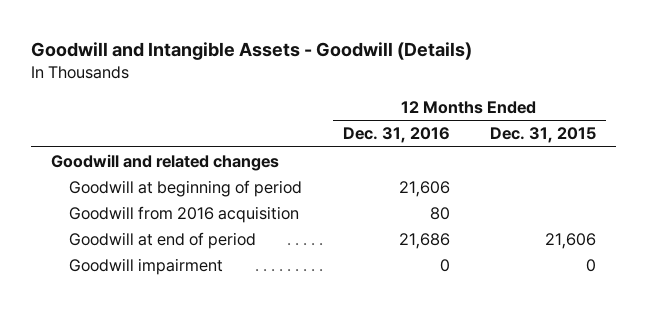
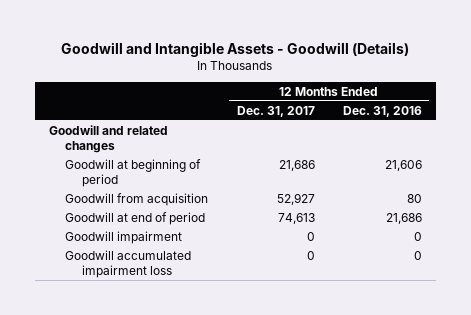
[490,127,597,144] Dec. 31, 2015 -> none
none -> [236,105,315,117] Dec. 31, 2017
[69,205,300,223] Goodwill from 2016 acquisition -> [65,192,209,206] Goodwill from acquisition
none -> [65,249,192,278] Goodwill accumulated impairment loss

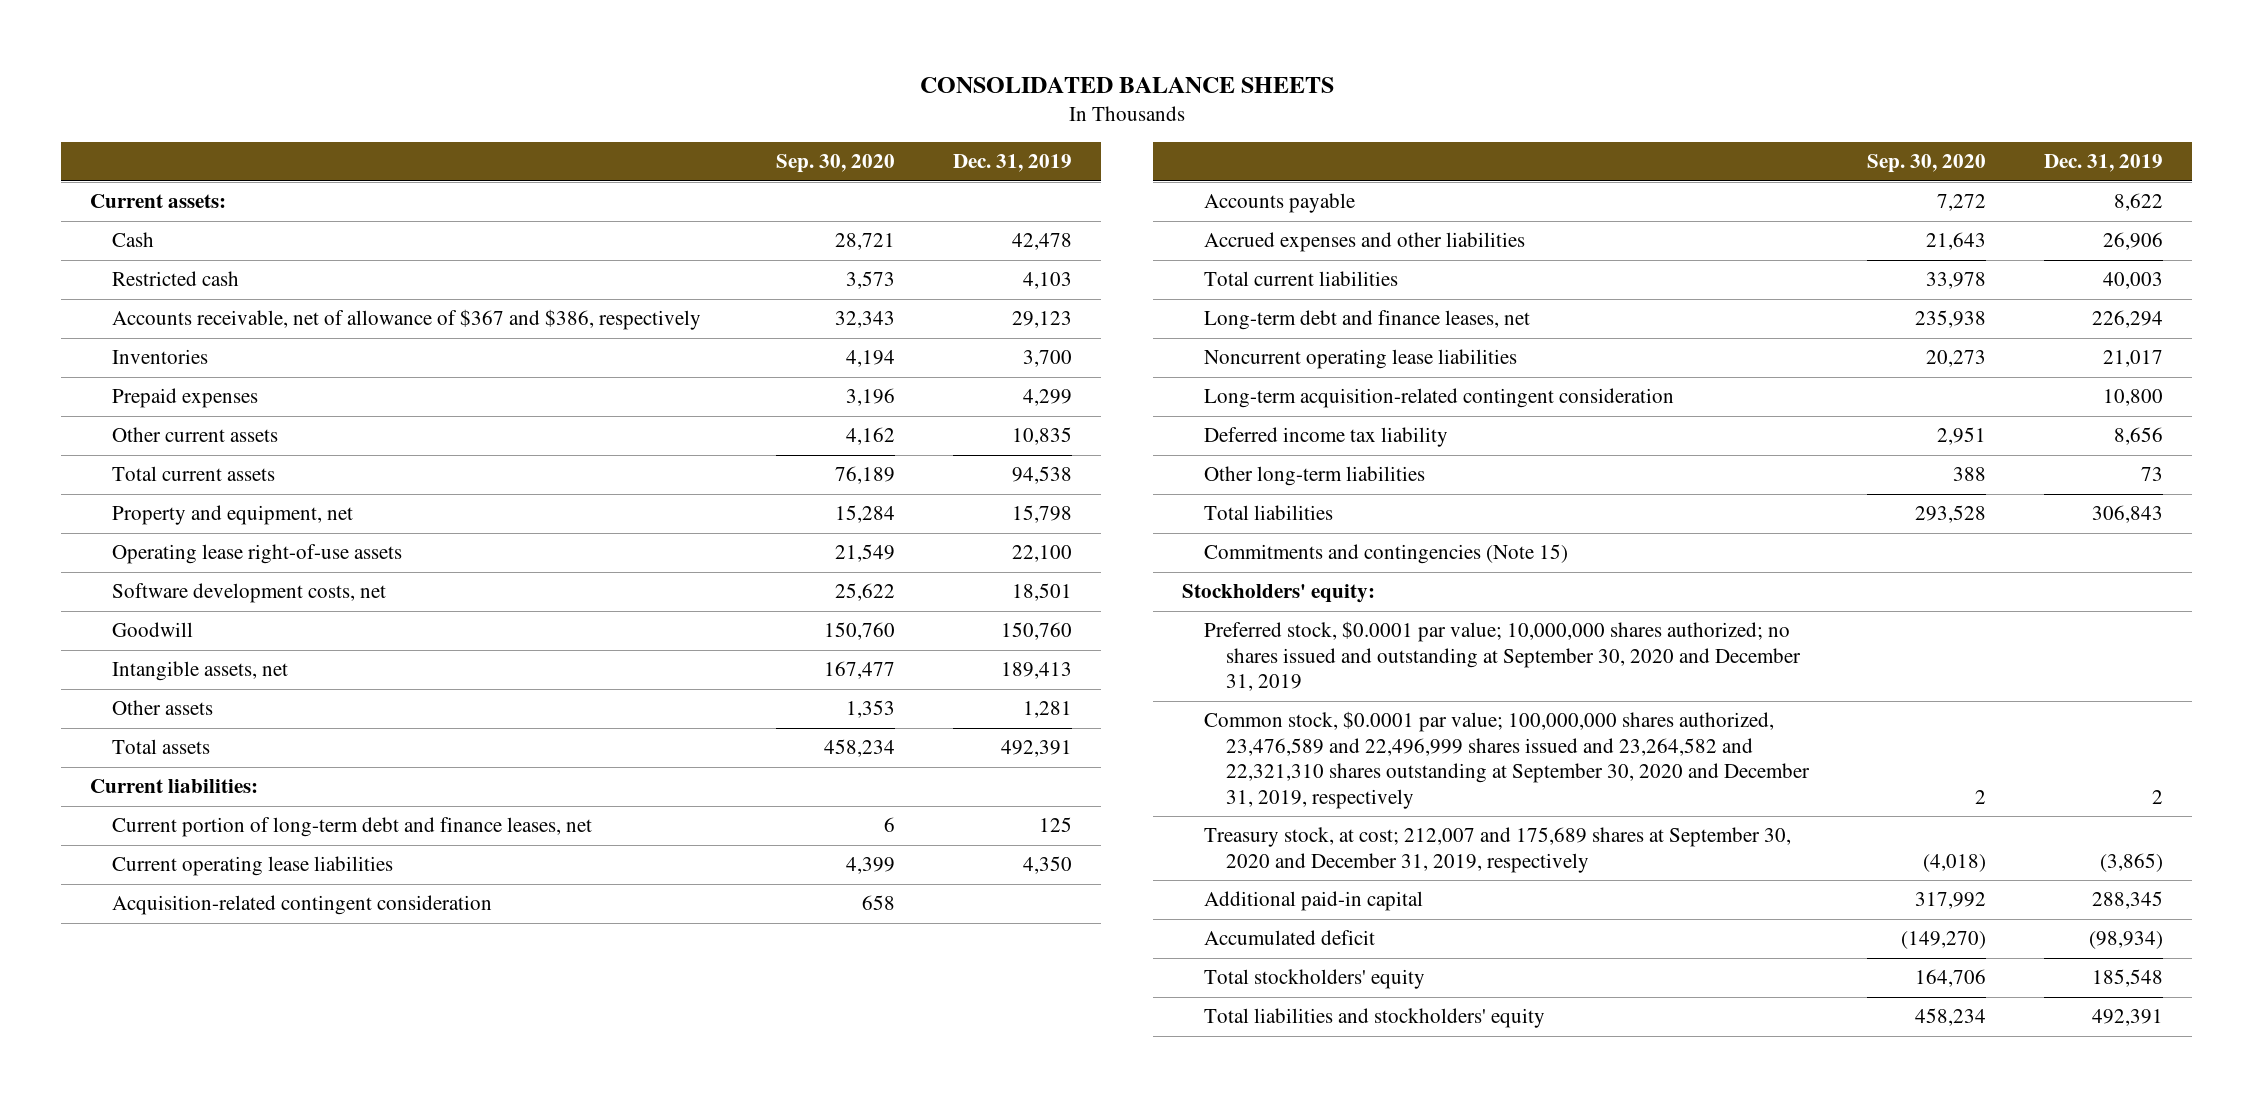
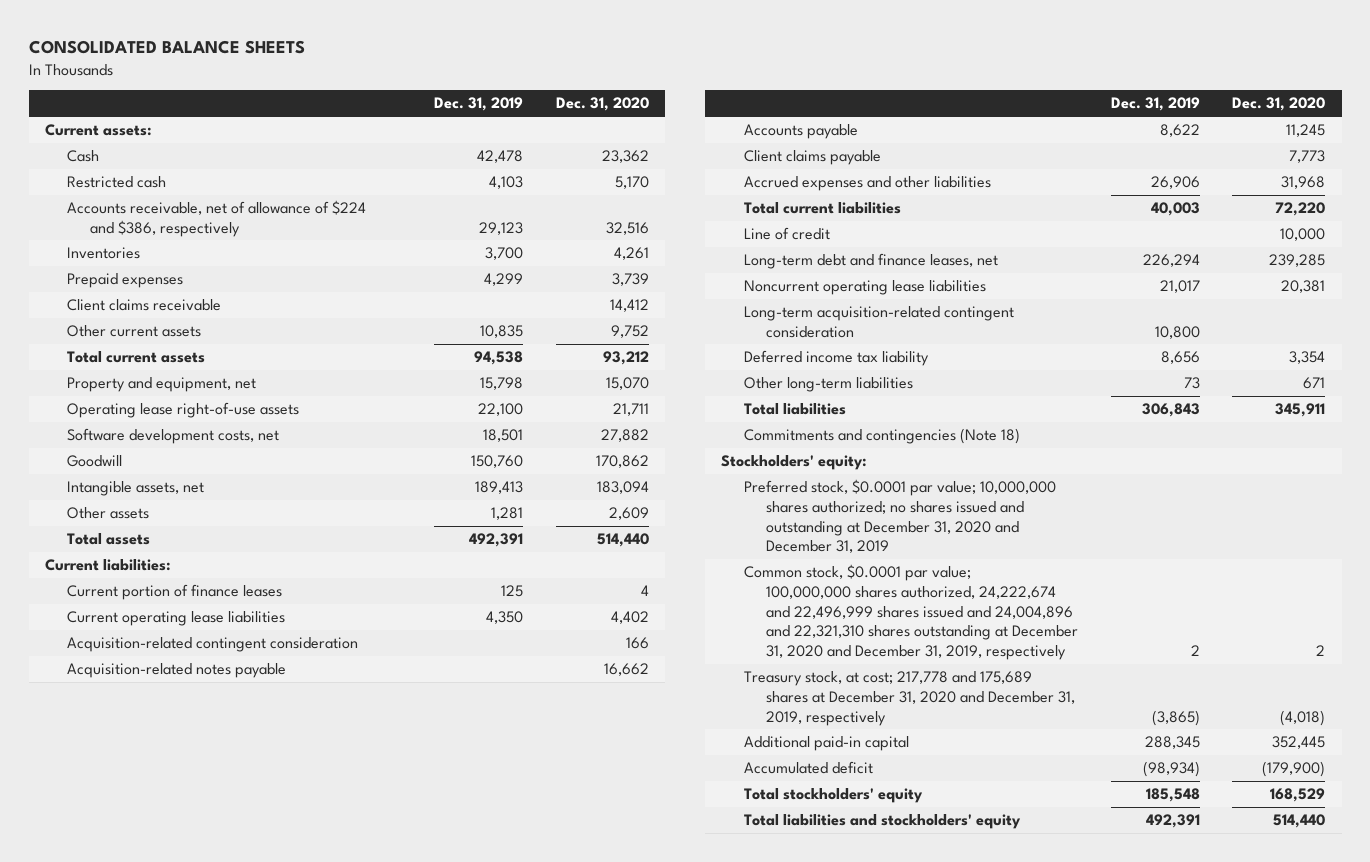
[775,154,895,174] Sep. 30, 2020 -> none
none -> [556,97,650,112] Dec. 31, 2020
[112,309,702,331] Accounts receivable, net of allowance of $367 and $386, respectively -> [67,200,367,237] Accounts receivable, net of allowance of $224 and $386, respectively
none -> [67,299,222,312] Client claims receivable
[112,817,593,838] Current portion of long-term debt and finance leases, net -> [67,584,283,601] Current portion of finance leases
none -> [67,663,287,679] Acquisition-related notes payable
none -> [743,150,881,166] Client claims payable
none -> [743,227,830,241] Line of credit
[1204,544,1569,565] Commitments and contingencies (Note 15) -> [743,428,1020,445] Commitments and contingencies (Note 18)
[1204,621,1802,692] Preferred stock, $0.0001 par value; 10,000,000 shares authorized; no shares issued and outstanding at September 30, 2020 and December 31, 2019 -> [743,479,1056,554] Preferred stock, $0.0001 par value; 10,000,000 shares authorized; no shares issued and outstanding at December 31, 2020 and December 31, 2019
[1204,711,1811,809] Common stock, $0.0001 par value; 100,000,000 shares authorized, 23,476,589 and 22,496,999 shares issued and 23,264,582 and 22,321,310 shares outstanding at September 30, 2020 and December 31, 2019, respectively -> [743,564,1079,660] Common stock, $0.0001 par value; 100,000,000 shares authorized, 24,222,674 and 22,496,999 shares issued and 24,004,896 and 22,321,310 shares outstanding at December 31, 2020 and December 31, 2019, respectively
[1204,827,1792,873] Treasury stock, at cost; 212,007 and 175,689 shares at September 30, 2020 and December 31, 2019, respectively -> [743,671,1076,726] Treasury stock, at cost; 217,778 and 175,689 shares at December 31, 2020 and December 31, 2019, respectively

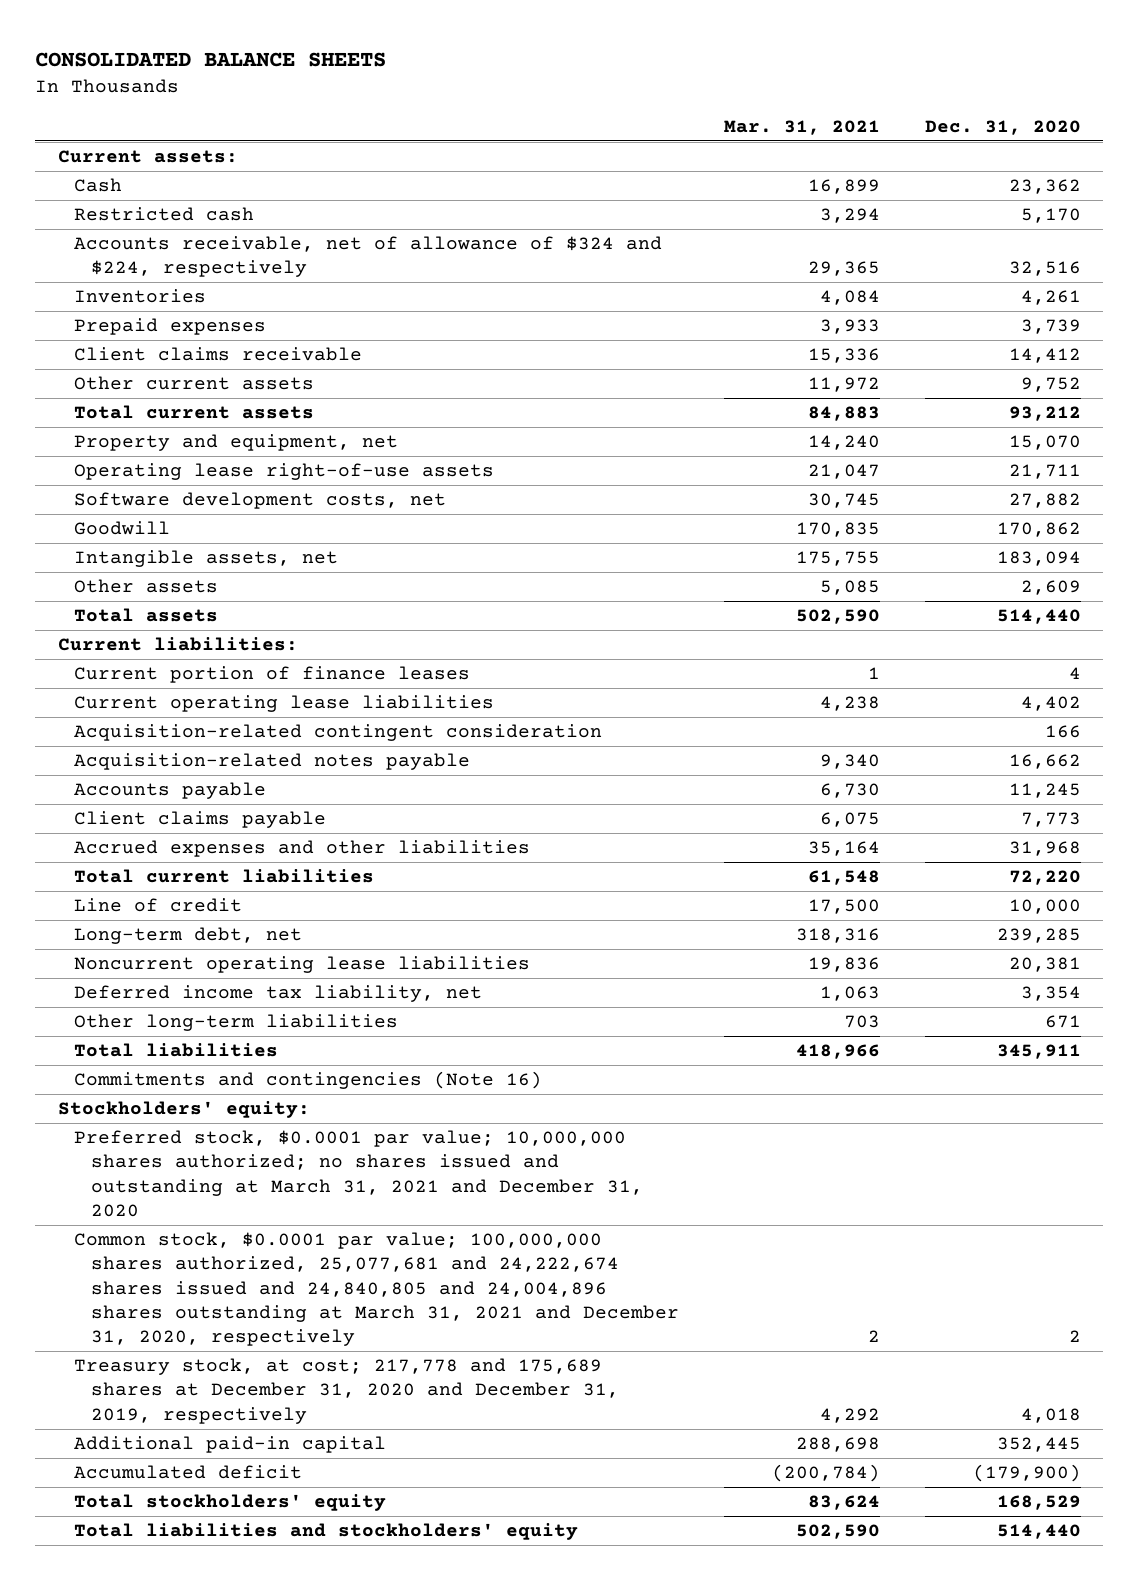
[434,97,524,112] Dec. 31, 2019 -> none
none -> [723,119,880,135] Mar. 31, 2021
[67,200,367,237] Accounts receivable, net of allowance of $224 and $386, respectively -> [74,236,663,278] Accounts receivable, net of allowance of $324 and $224, respectively
[743,253,998,270] Long-term debt and finance leases, net -> [74,927,303,945] Long-term debt, net
[743,306,1014,338] Long-term acquisition-related contingent consideration -> none
[743,350,929,367] Deferred income tax liability -> [74,985,483,1003] Deferred income tax liability, net
[743,428,1020,445] Commitments and contingencies (Note 18) -> [74,1071,543,1090] Commitments and contingencies (Note 16)
[743,479,1056,554] Preferred stock, $0.0001 par value; 10,000,000 shares authorized; no shares issued and outstanding at December 31, 2020 and December 31, 2019 -> [74,1130,644,1217] Preferred stock, $0.0001 par value; 10,000,000 shares authorized; no shares issued and outstanding at March 31, 2021 and December 31, 2020
[743,564,1079,660] Common stock, $0.0001 par value; 100,000,000 shares authorized, 24,222,674 and 22,496,999 shares issued and 24,004,896 and 22,321,310 shares outstanding at December 31, 2020 and December 31, 2019, respectively -> [74,1232,680,1347] Common stock, $0.0001 par value; 100,000,000 shares authorized, 25,077,681 and 24,222,674 shares issued and 24,840,805 and 24,004,896 shares outstanding at March 31, 2021 and December 31, 2020, respectively
[1280,709,1326,726] (4,018) -> [1020,1407,1081,1423] 4,018

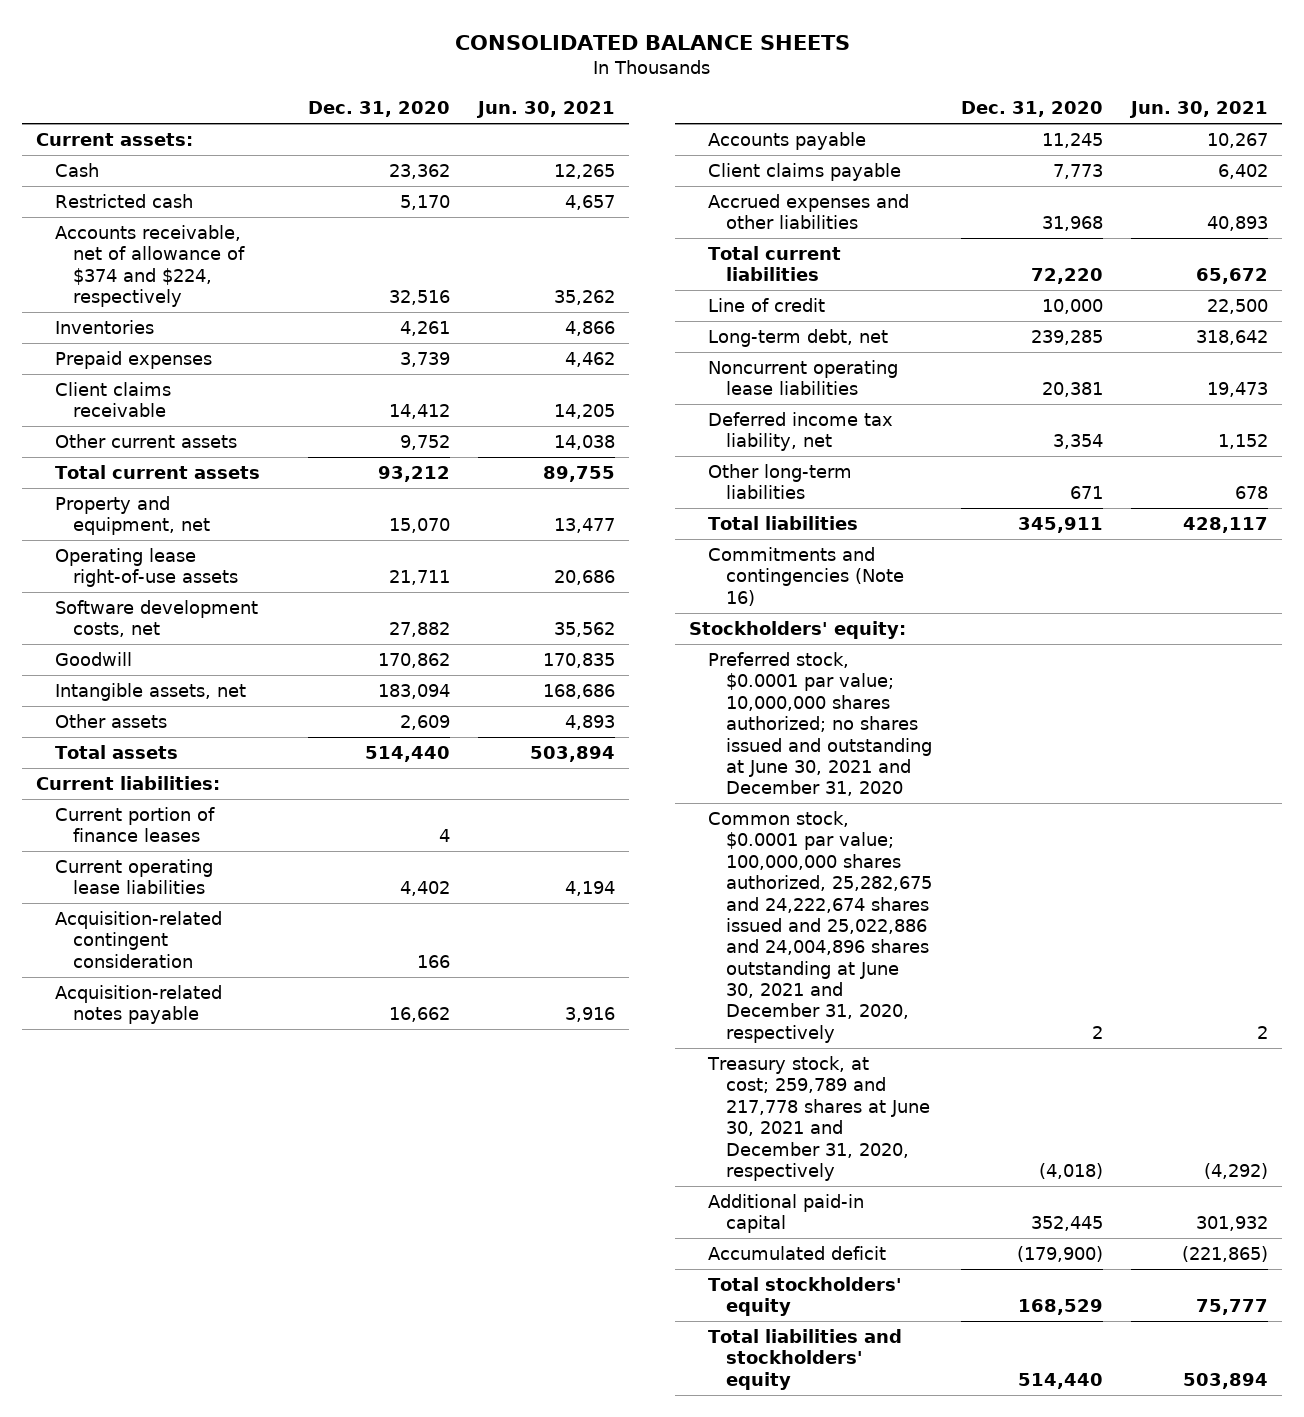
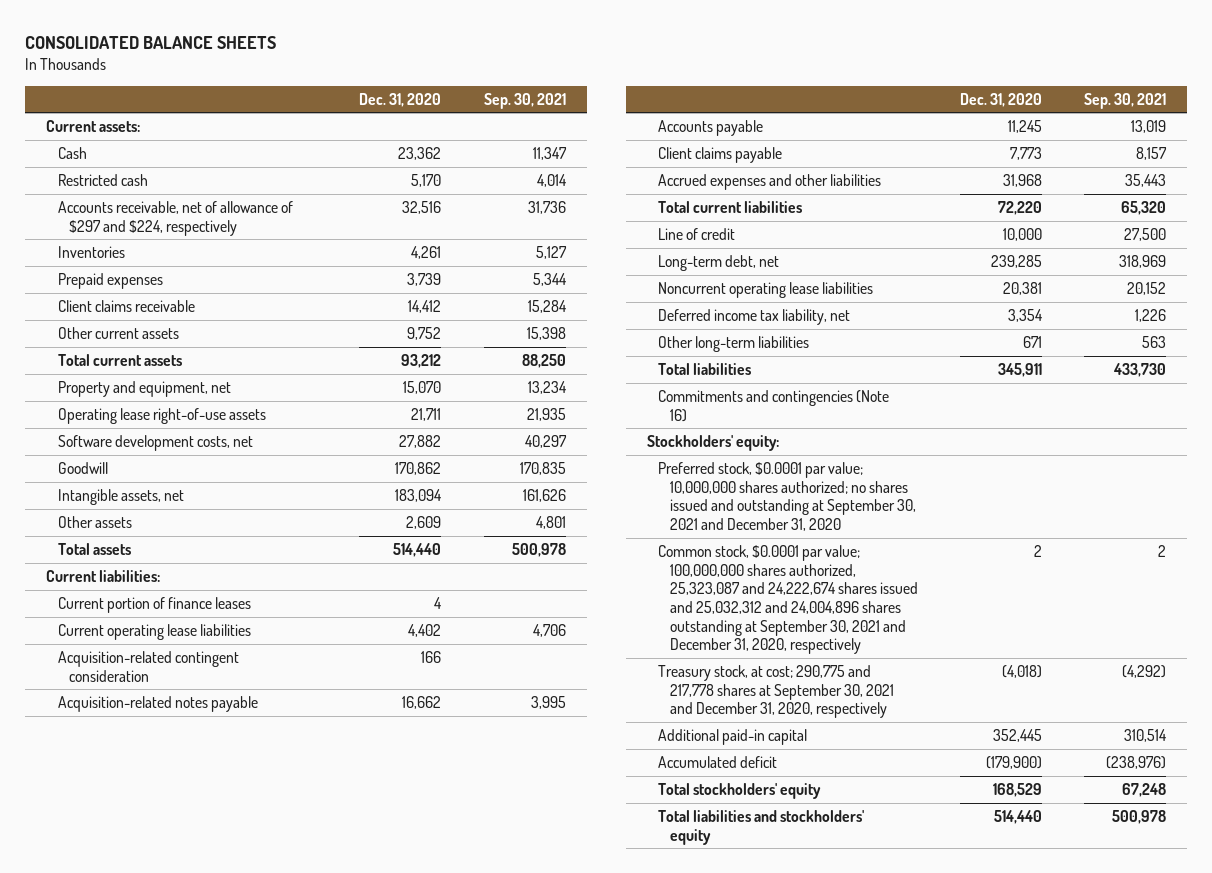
[476,101,616,119] Jun. 30, 2021 -> none
none -> [483,92,566,109] Sep. 30, 2021
[54,225,246,308] Accounts receivable, net of allowance of $374 and $224, respectively -> [57,201,293,236] Accounts receivable, net of allowance of $297 and $224, respectively
[707,652,933,797] Preferred stock, $0.0001 par value; 10,000,000 shares authorized; no shares issued and outstanding at June 30, 2021 and December 31, 2020 -> [658,462,917,532] Preferred stock, $0.0001 par value; 10,000,000 shares authorized; no shares issued and outstanding at September 30, 2021 and December 31, 2020
[707,811,933,1043] Common stock, $0.0001 par value; 100,000,000 shares authorized, 25,282,675 and 24,222,674 shares issued and 25,022,886 and 24,004,896 shares outstanding at June 30, 2021 and December 31, 2020, respectively -> [658,545,919,655] Common stock, $0.0001 par value; 100,000,000 shares authorized, 25,323,087 and 24,222,674 shares issued and 25,032,312 and 24,004,896 shares outstanding at September 30, 2021 and December 31, 2020, respectively
[706,1056,931,1181] Treasury stock, at cost; 259,789 and 217,778 shares at June 30, 2021 and December 31, 2020, respectively -> [658,665,895,719] Treasury stock, at cost; 290,775 and 217,778 shares at September 30, 2021 and December 31, 2020, respectively

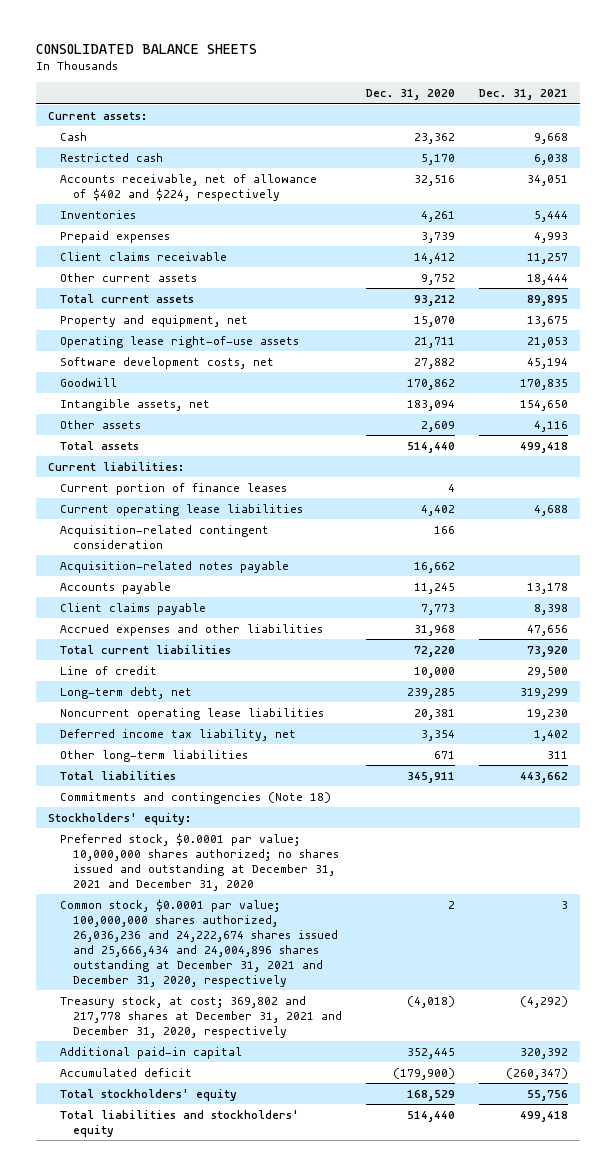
[483,92,566,109] Sep. 30, 2021 -> none
none -> [478,89,568,101] Dec. 31, 2021
[57,201,293,236] Accounts receivable, net of allowance of $297 and $224, respectively -> [60,173,318,201] Accounts receivable, net of allowance of $402 and $224, respectively
[658,390,890,422] Commitments and contingencies (Note 16) -> [60,791,332,804] Commitments and contingencies (Note 18)
[658,462,917,532] Preferred stock, $0.0001 par value; 10,000,000 shares authorized; no shares issued and outstanding at September 30, 2021 and December 31, 2020 -> [60,832,339,891] Preferred stock, $0.0001 par value; 10,000,000 shares authorized; no shares issued and outstanding at December 31, 2021 and December 31, 2020
[658,545,919,655] Common stock, $0.0001 par value; 100,000,000 shares authorized, 25,323,087 and 24,222,674 shares issued and 25,032,312 and 24,004,896 shares outstanding at September 30, 2021 and December 31, 2020, respectively -> [60,898,338,987] Common stock, $0.0001 par value; 100,000,000 shares authorized, 26,036,236 and 24,222,674 shares issued and 25,666,434 and 24,004,896 shares outstanding at December 31, 2021 and December 31, 2020, respectively
[658,665,895,719] Treasury stock, at cost; 290,775 and 217,778 shares at September 30, 2021 and December 31, 2020, respectively -> [60,995,342,1038] Treasury stock, at cost; 369,802 and 217,778 shares at December 31, 2021 and December 31, 2020, respectively

